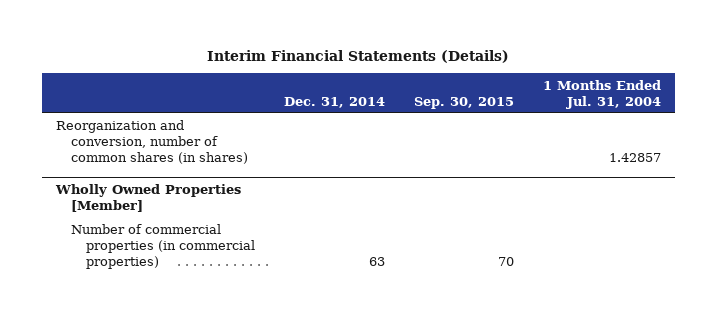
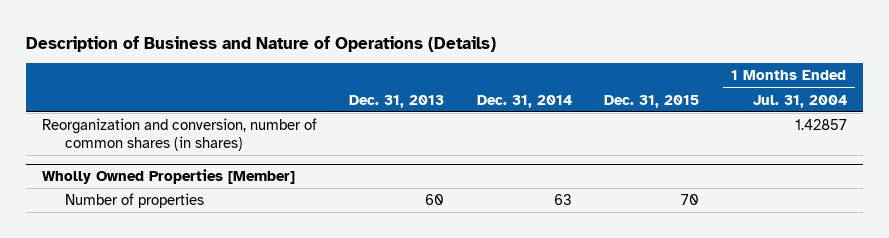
[207,49,510,63] Interim Financial Statements (Details) -> [25,35,496,52] Description of Business and Nature of Operations (Details)
[413,96,514,109] Sep. 30, 2015 -> none
none -> [349,94,445,108] Dec. 31, 2013
none -> [604,94,700,108] Dec. 31, 2015
[70,224,255,270] Number of commercial properties (in commercial properties) -> [65,193,205,209] Number of properties

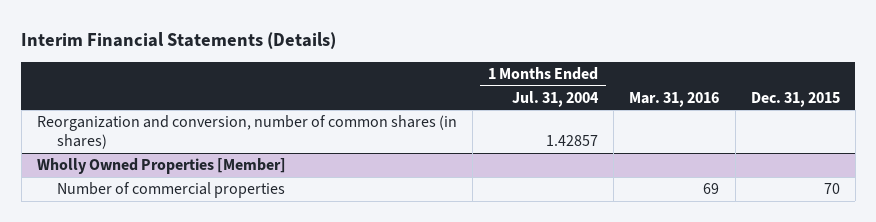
[25,35,496,52] Description of Business and Nature of Operations (Details) -> [21,31,337,49] Interim Financial Statements (Details)
[349,94,445,108] Dec. 31, 2013 -> none
[476,94,572,108] Dec. 31, 2014 -> none
none -> [629,91,720,107] Mar. 31, 2016
[65,193,205,209] Number of properties -> [57,182,286,199] Number of commercial properties

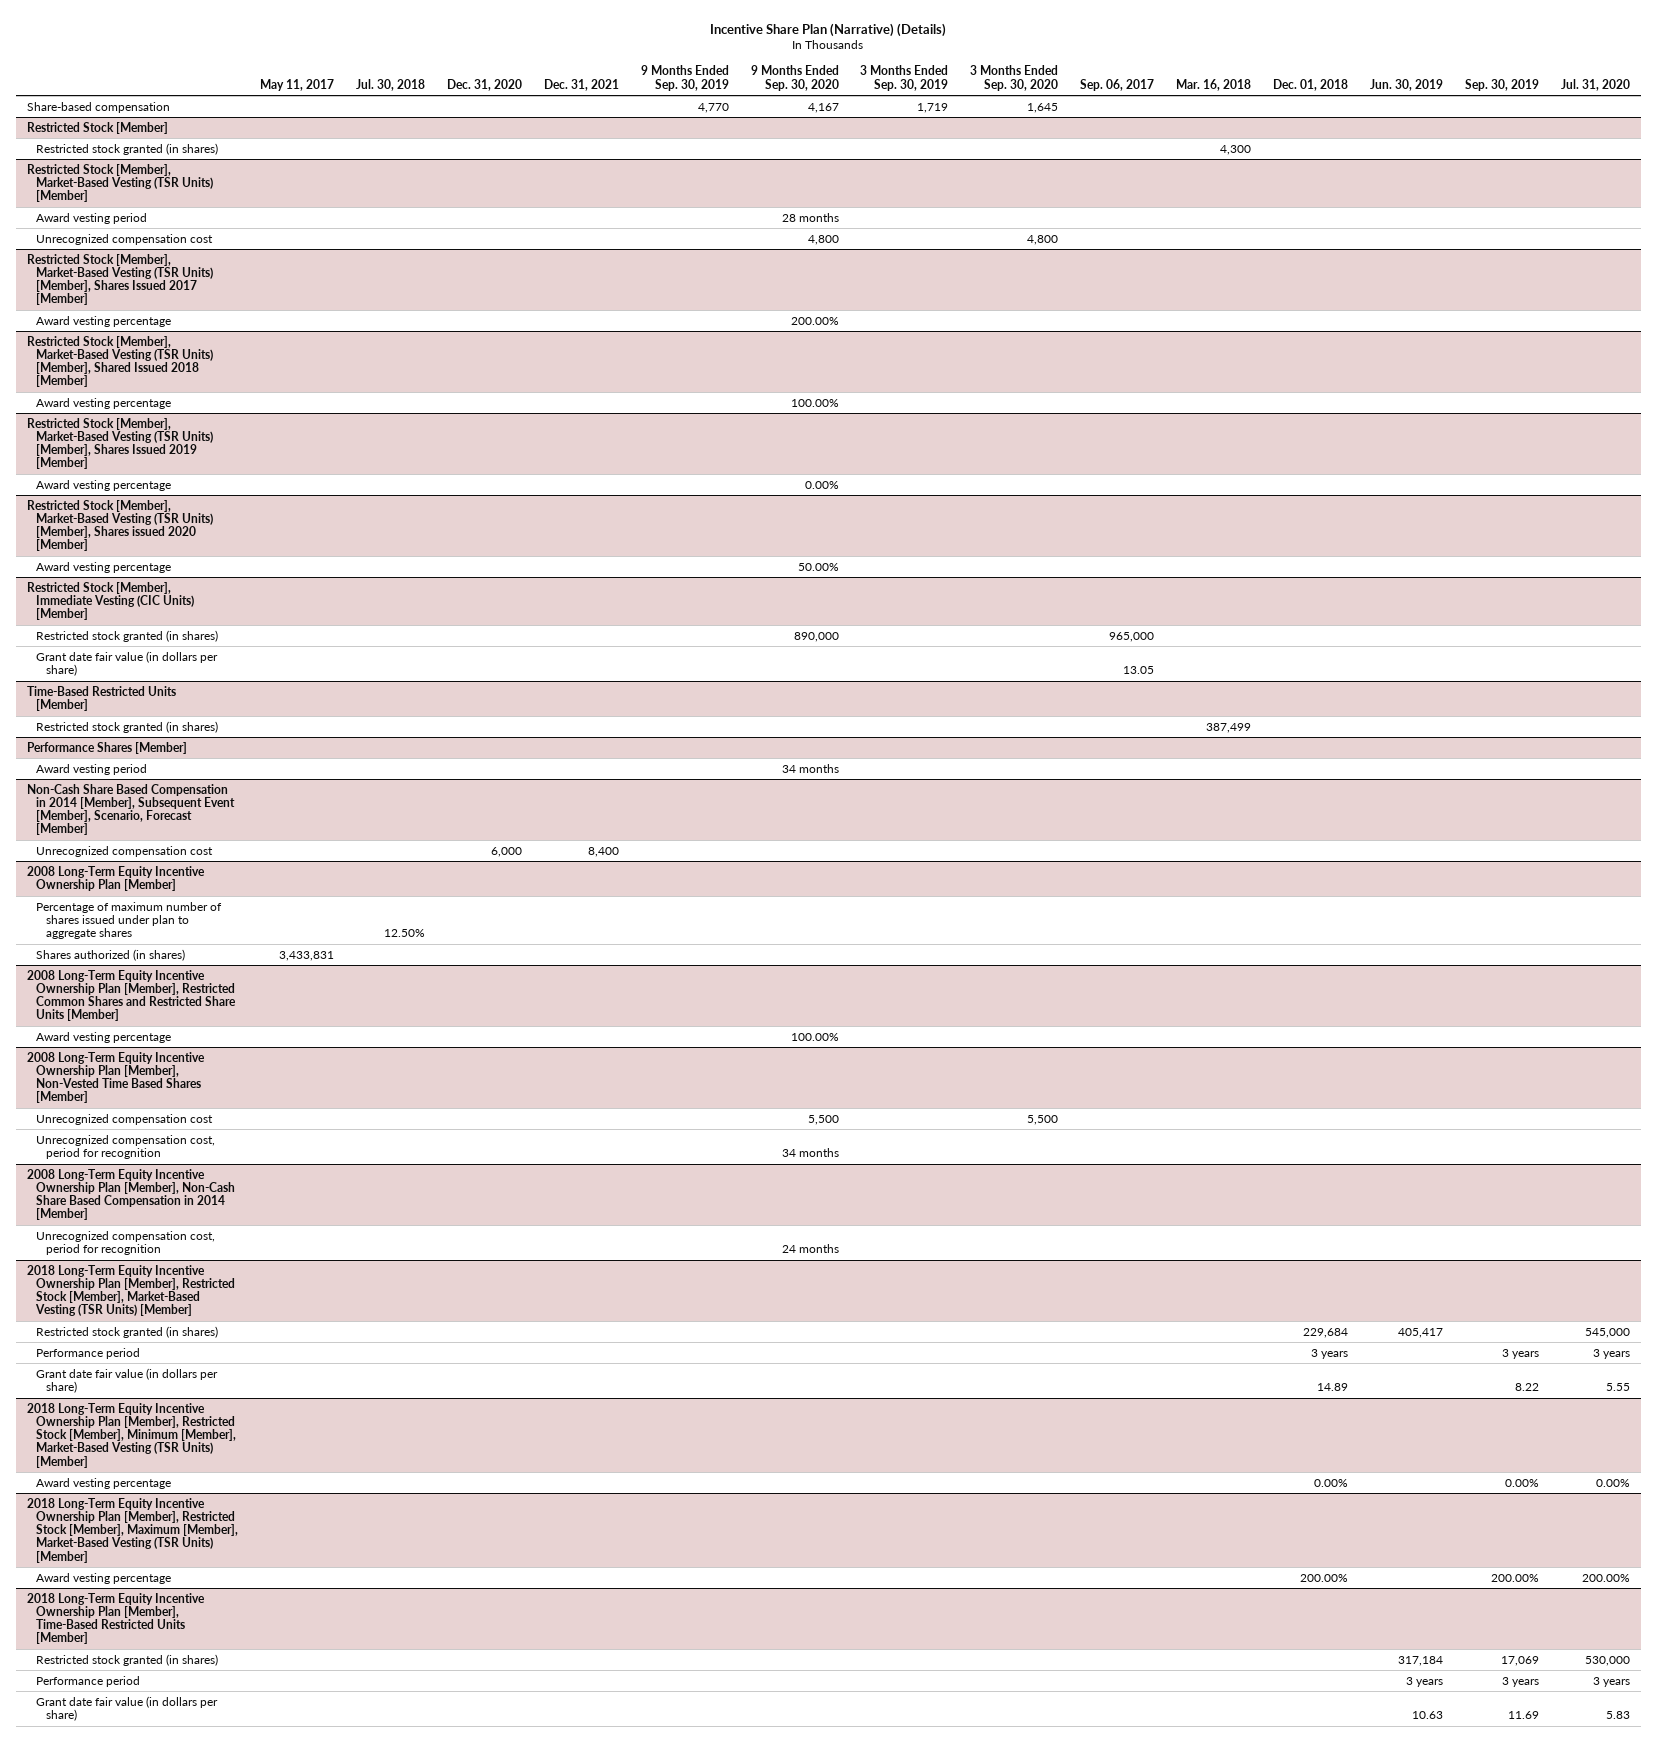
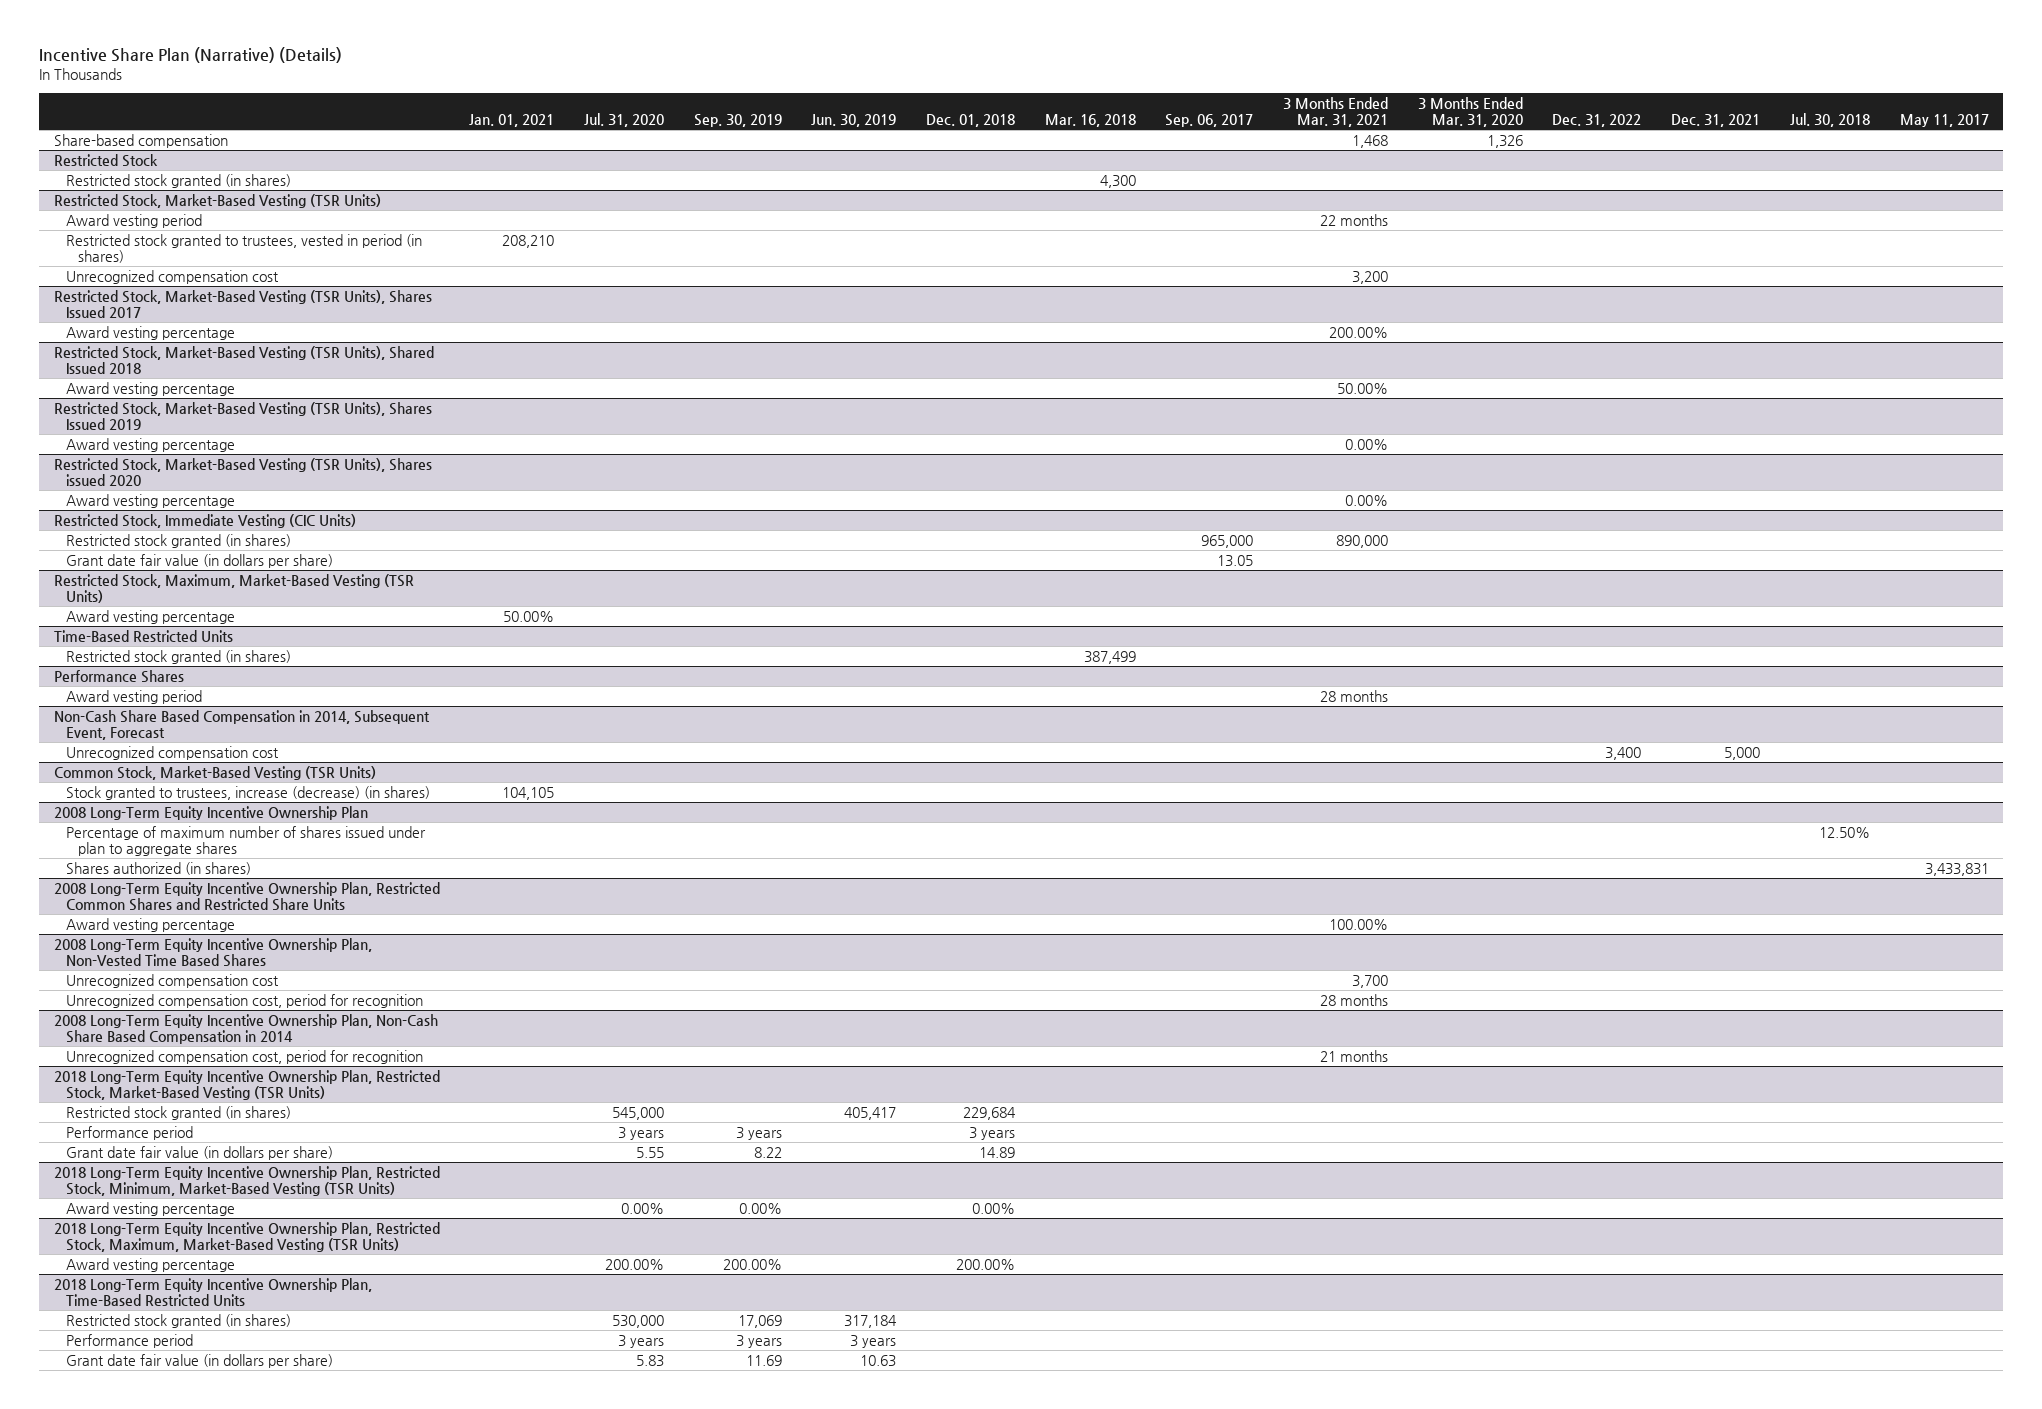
[446,78,522,91] Dec. 31, 2020 -> none
[640,65,729,91] 9 Months Ended Sep. 30, 2019 -> none
[750,65,839,91] 9 Months Ended Sep. 30, 2020 -> none
[860,65,949,91] 3 Months Ended Sep. 30, 2019 -> none
[970,65,1059,91] 3 Months Ended Sep. 30, 2020 -> none
none -> [469,114,555,128] Jan. 01, 2021
none -> [1283,96,1389,128] 3 Months Ended Mar. 31, 2021
none -> [1417,96,1523,128] 3 Months Ended Mar. 31, 2020
none -> [1552,114,1642,128] Dec. 31, 2022
[26,121,168,134] Restricted Stock [Member] -> [53,153,158,167] Restricted Stock
[26,163,214,203] Restricted Stock [Member], Market-Based Vesting (TSR Units) [Member] -> [53,193,381,208] Restricted Stock, Market-Based Vesting (TSR Units)
none -> [65,233,422,263] Restricted stock granted to trustees, vested in period (in shares)
[26,253,214,306] Restricted Stock [Member], Market-Based Vesting (TSR Units) [Member], Shares Issued 2017 [Member] -> [53,289,432,318] Restricted Stock, Market-Based Vesting (TSR Units), Shares Issued 2017
[26,335,214,388] Restricted Stock [Member], Market-Based Vesting (TSR Units) [Member], Shared Issued 2018 [Member] -> [53,345,434,374] Restricted Stock, Market-Based Vesting (TSR Units), Shared Issued 2018
[26,417,214,470] Restricted Stock [Member], Market-Based Vesting (TSR Units) [Member], Shares Issued 2019 [Member] -> [53,401,432,430] Restricted Stock, Market-Based Vesting (TSR Units), Shares Issued 2019
[26,499,214,552] Restricted Stock [Member], Market-Based Vesting (TSR Units) [Member], Shares issued 2020 [Member] -> [53,457,432,486] Restricted Stock, Market-Based Vesting (TSR Units), Shares issued 2020
[26,581,195,621] Restricted Stock [Member], Immediate Vesting (CIC Units) [Member] -> [53,513,356,528] Restricted Stock, Immediate Vesting (CIC Units)
none -> [53,573,414,603] Restricted Stock, Maximum, Market-Based Vesting (TSR Units)
none -> [65,609,235,624] Award vesting percentage
[26,685,176,712] Time-Based Restricted Units [Member] -> [53,629,233,642] Time-Based Restricted Units
[26,741,187,754] Performance Shares [Member] -> [53,669,184,683] Performance Shares
[26,783,236,836] Non-Cash Share Based Compensation in 2014 [Member], Subsequent Event [Member], Scenario, Forecast [Member] -> [53,709,430,740] Non-Cash Share Based Compensation in 2014, Subsequent Event, Forecast
[587,846,619,857] 8,400 -> [1724,746,1761,760] 5,000
none -> [53,765,376,780] Common Stock, Market-Based Vesting (TSR Units)
none -> [65,785,430,800] Stock granted to trustees, increase (decrease) (in shares)
[26,865,205,892] 2008 Long-Term Equity Incentive Ownership Plan [Member] -> [53,805,368,820] 2008 Long-Term Equity Incentive Ownership Plan
[26,969,237,1022] 2008 Long-Term Equity Incentive Ownership Plan [Member], Restricted Common Shares and Restricted Share Units [Member] -> [53,881,440,911] 2008 Long-Term Equity Incentive Ownership Plan, Restricted Common Shares and Restricted Share Units
[26,1051,205,1104] 2008 Long-Term Equity Incentive Ownership Plan [Member], Non-Vested Time Based Shares [Member] -> [53,937,372,967] 2008 Long-Term Equity Incentive Ownership Plan, Non-Vested Time Based Shares
[26,1168,236,1221] 2008 Long-Term Equity Incentive Ownership Plan [Member], Non-Cash Share Based Compensation in 2014 [Member] -> [53,1013,438,1044] 2008 Long-Term Equity Incentive Ownership Plan, Non-Cash Share Based Compensation in 2014
[26,1264,236,1317] 2018 Long-Term Equity Incentive Ownership Plan [Member], Restricted Stock [Member], Market-Based Vesting (TSR Units) [Member] -> [53,1069,440,1100] 2018 Long-Term Equity Incentive Ownership Plan, Restricted Stock, Market-Based Vesting (TSR Units)
[26,1402,237,1468] 2018 Long-Term Equity Incentive Ownership Plan [Member], Restricted Stock [Member], Minimum [Member], Market-Based Vesting (TSR Units) [Member] -> [53,1165,440,1196] 2018 Long-Term Equity Incentive Ownership Plan, Restricted Stock, Minimum, Market-Based Vesting (TSR Units)
[26,1497,239,1563] 2018 Long-Term Equity Incentive Ownership Plan [Member], Restricted Stock [Member], Maximum [Member], Market-Based Vesting (TSR Units) [Member] -> [53,1221,440,1252] 2018 Long-Term Equity Incentive Ownership Plan, Restricted Stock, Maximum, Market-Based Vesting (TSR Units)
[26,1592,205,1645] 2018 Long-Term Equity Incentive Ownership Plan [Member], Time-Based Restricted Units [Member] -> [53,1277,372,1306] 2018 Long-Term Equity Incentive Ownership Plan, Time-Based Restricted Units

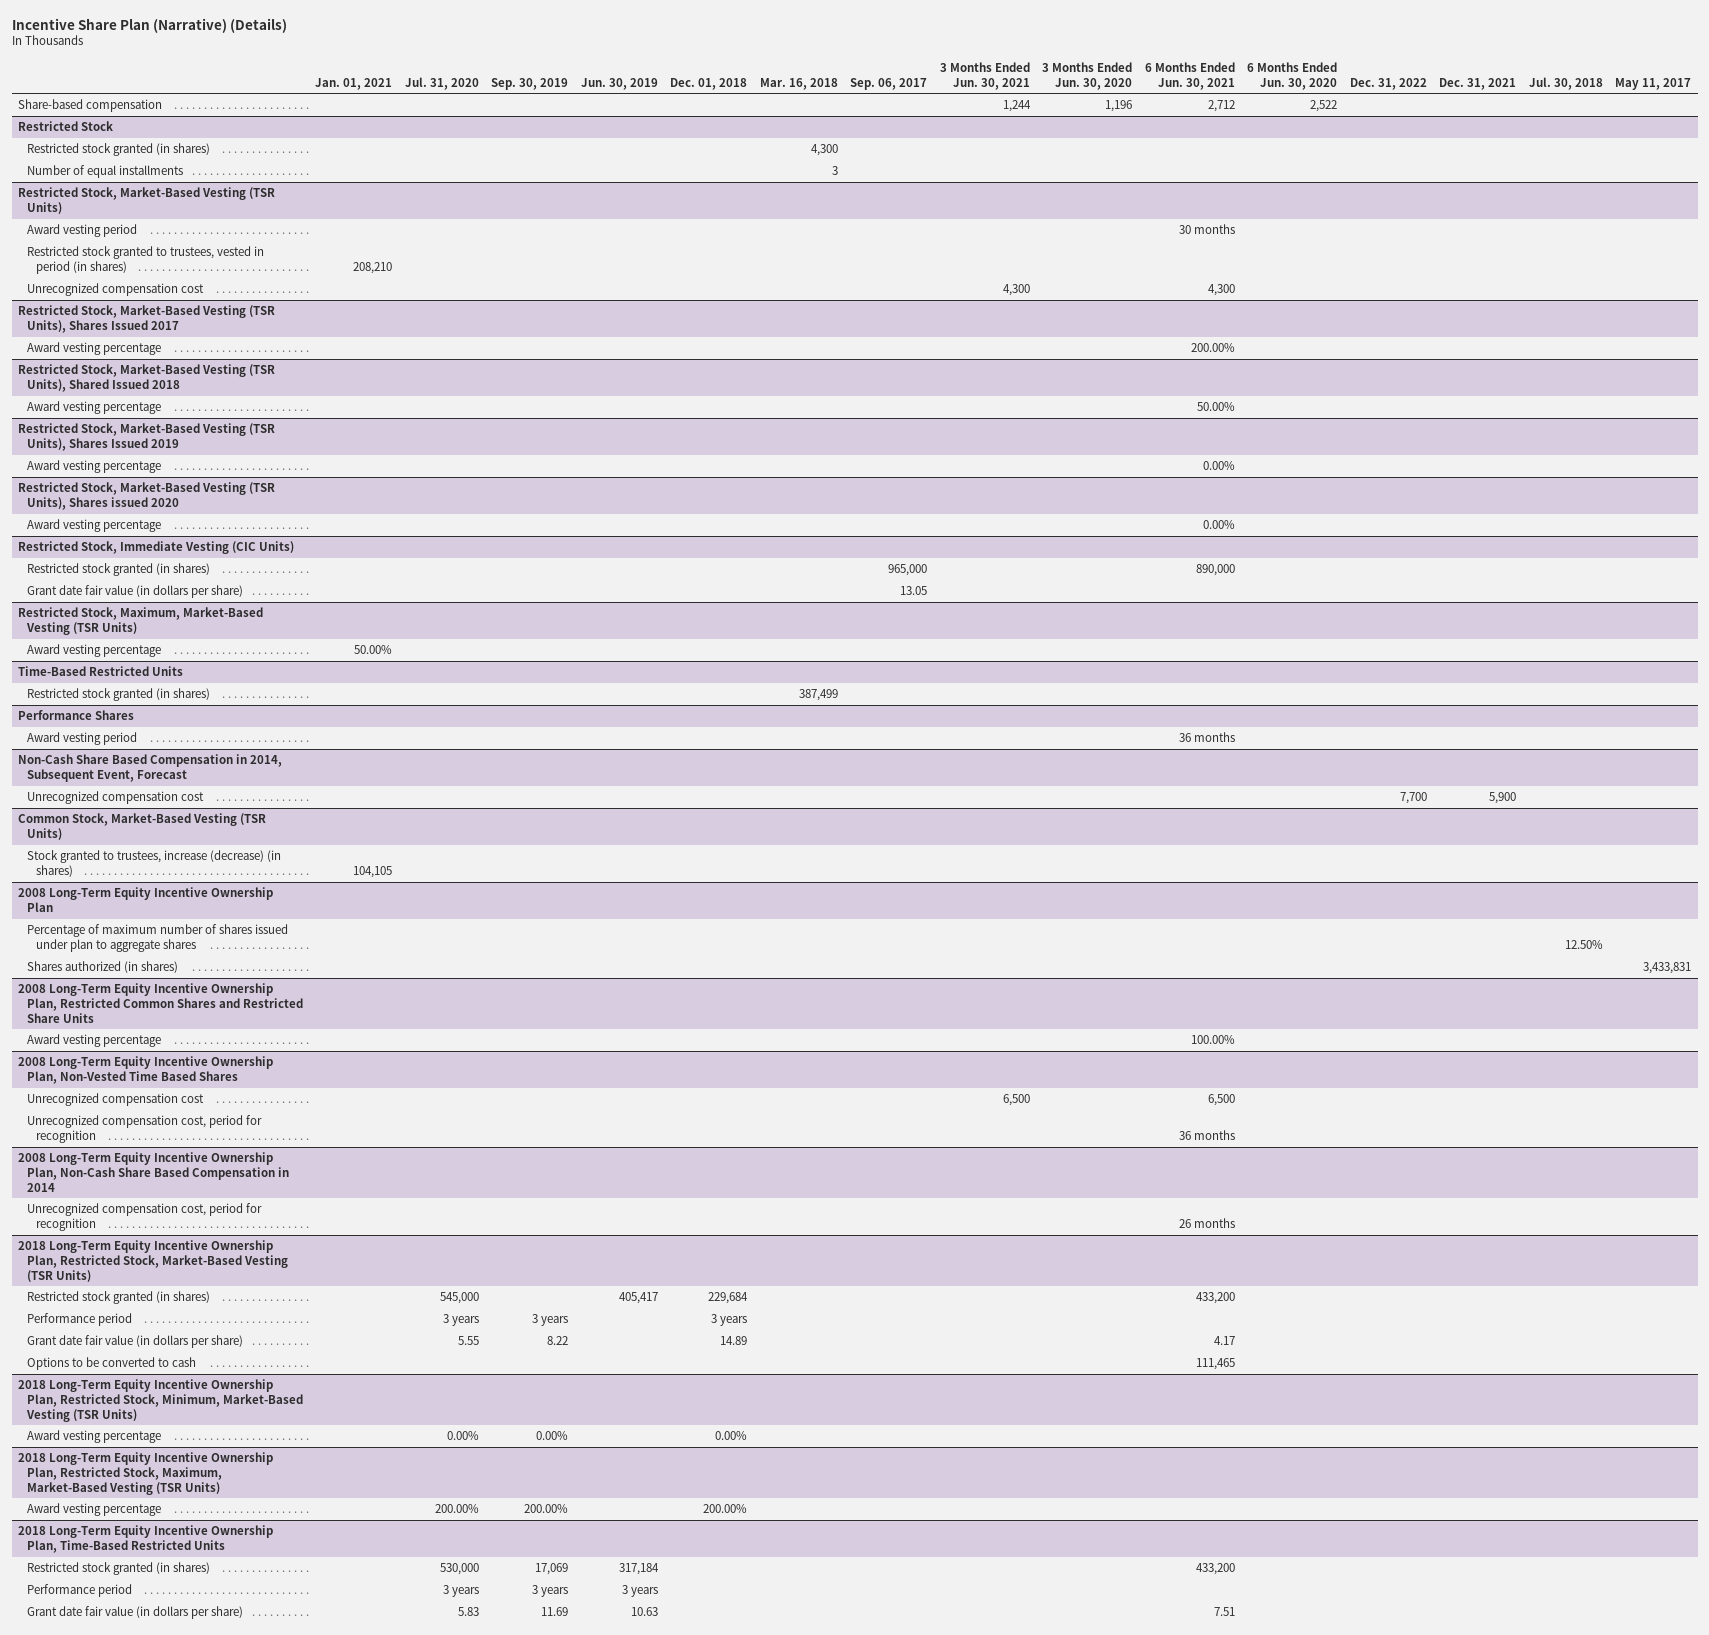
[1283,96,1389,128] 3 Months Ended Mar. 31, 2021 -> none
[1417,96,1523,128] 3 Months Ended Mar. 31, 2020 -> none
none -> [939,61,1030,90] 3 Months Ended Jun. 30, 2021
none -> [1042,61,1133,90] 3 Months Ended Jun. 30, 2020
none -> [1144,61,1235,90] 6 Months Ended Jun. 30, 2021
none -> [1247,61,1338,90] 6 Months Ended Jun. 30, 2020
none -> [26,165,183,179] Number of equal installments
[1605,746,1642,760] 3,400 -> [1399,792,1427,805] 7,700
[1724,746,1761,760] 5,000 -> [1489,792,1517,805] 5,900
none -> [26,1357,196,1371] Options to be converted to cash

